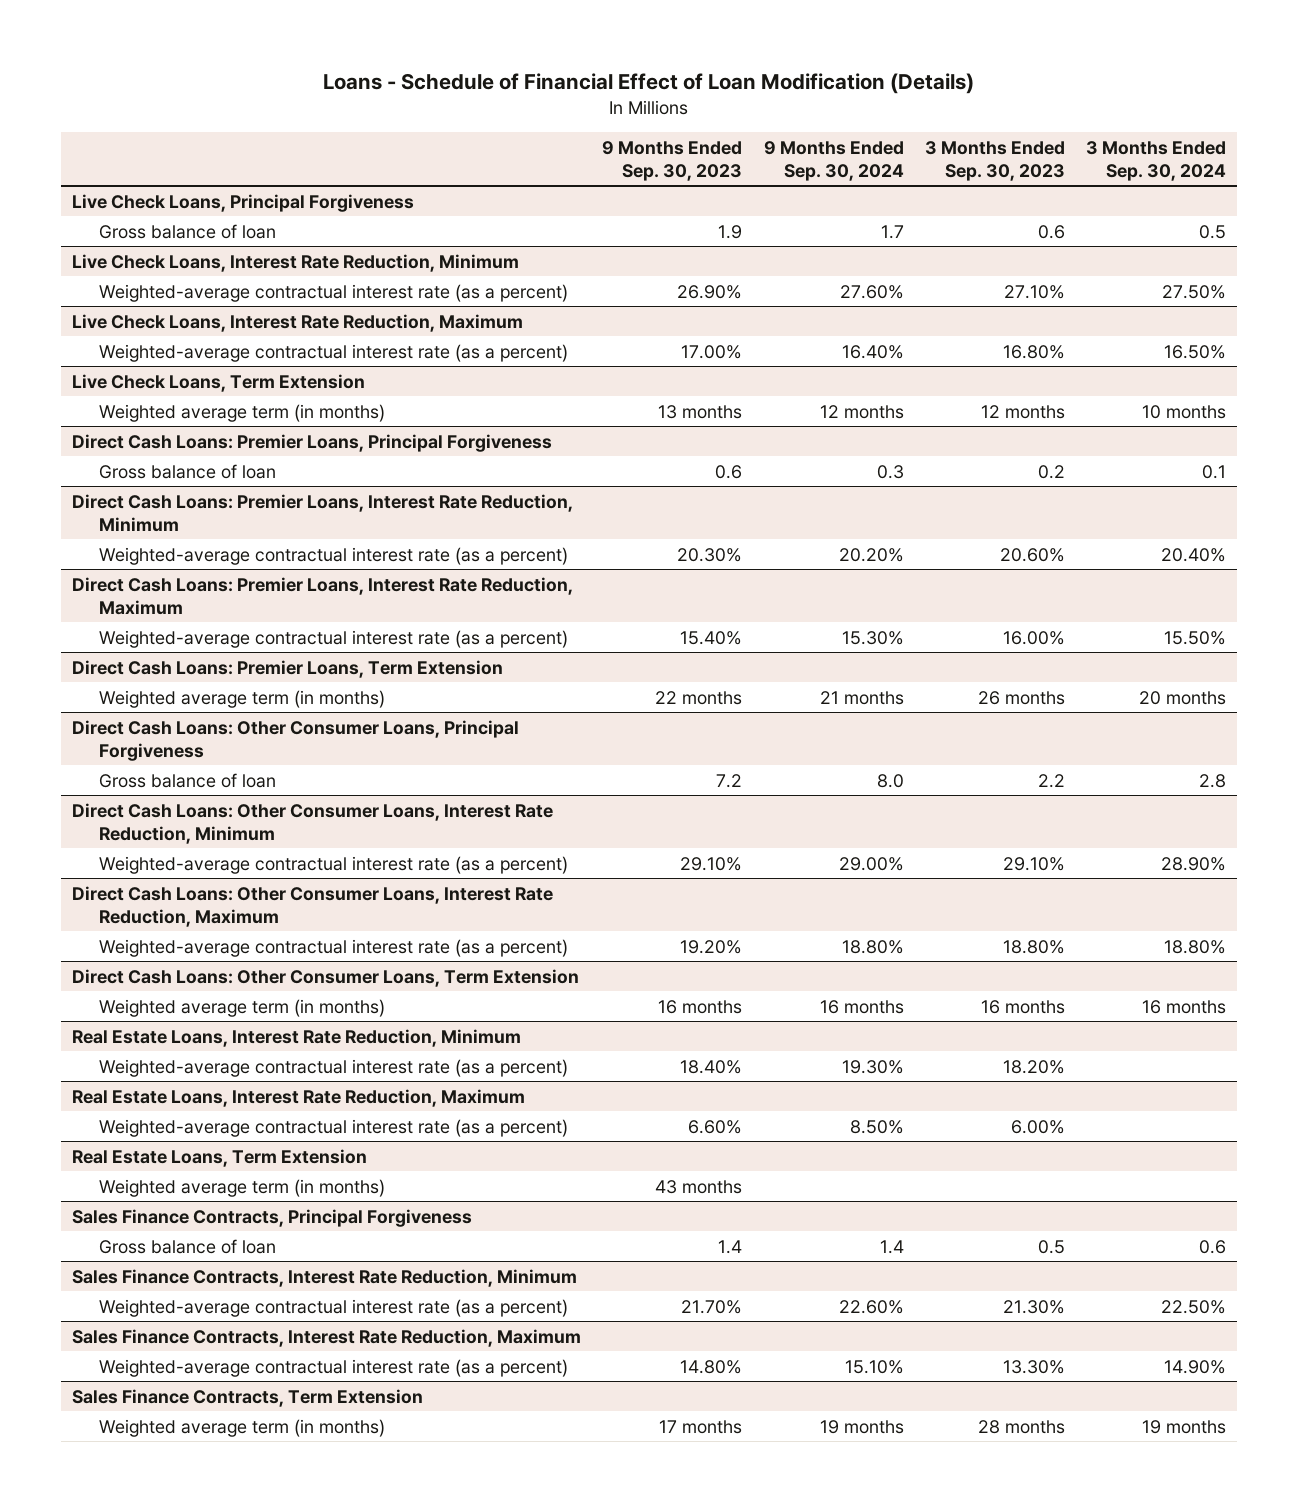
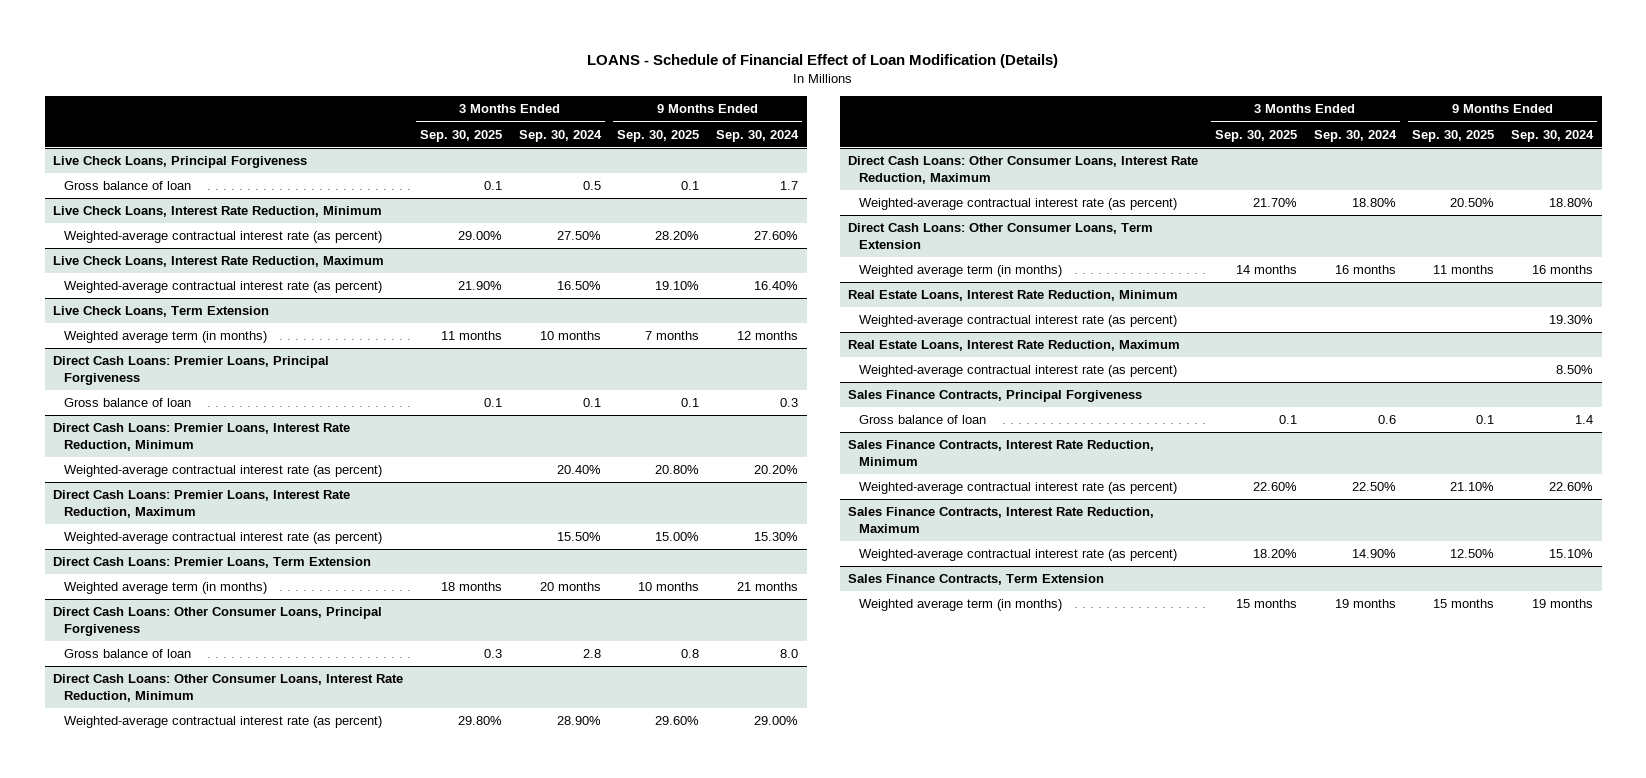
[323,73,975,95] Loans - Schedule of Financial Effect of Loan Modification (Details) -> [587,54,1059,69] LOANS - Schedule of Financial Effect of Loan Modification (Details)
[602,140,743,181] 9 Months Ended Sep. 30, 2023 -> none
[924,140,1065,181] 3 Months Ended Sep. 30, 2023 -> none
none -> [419,129,502,142] Sep. 30, 2025
none -> [617,129,700,142] Sep. 30, 2025
[98,283,568,302] Weighted-average contractual interest rate (as a percent) -> [63,231,382,244] Weighted-average contractual interest rate (as percent)
[98,343,568,362] Weighted-average contractual interest rate (as a percent) -> [63,281,382,294] Weighted-average contractual interest rate (as percent)
[98,546,568,565] Weighted-average contractual interest rate (as a percent) -> [63,465,382,478] Weighted-average contractual interest rate (as percent)
[98,629,568,648] Weighted-average contractual interest rate (as a percent) -> [63,532,382,545] Weighted-average contractual interest rate (as percent)
[98,855,568,874] Weighted-average contractual interest rate (as a percent) -> [63,716,382,729] Weighted-average contractual interest rate (as percent)
[98,938,568,957] Weighted-average contractual interest rate (as a percent) -> [858,198,1177,211] Weighted-average contractual interest rate (as percent)
[98,1058,568,1077] Weighted-average contractual interest rate (as a percent) -> [858,315,1177,328] Weighted-average contractual interest rate (as percent)
[71,1148,367,1167] Real Estate Loans, Term Extension -> none
[98,1178,385,1197] Weighted average term (in months) -> none
[98,1118,568,1137] Weighted-average contractual interest rate (as a percent) -> [858,365,1177,378] Weighted-average contractual interest rate (as percent)
[98,1298,568,1317] Weighted-average contractual interest rate (as a percent) -> [858,482,1177,495] Weighted-average contractual interest rate (as percent)
[98,1358,568,1377] Weighted-average contractual interest rate (as a percent) -> [858,549,1177,562] Weighted-average contractual interest rate (as percent)

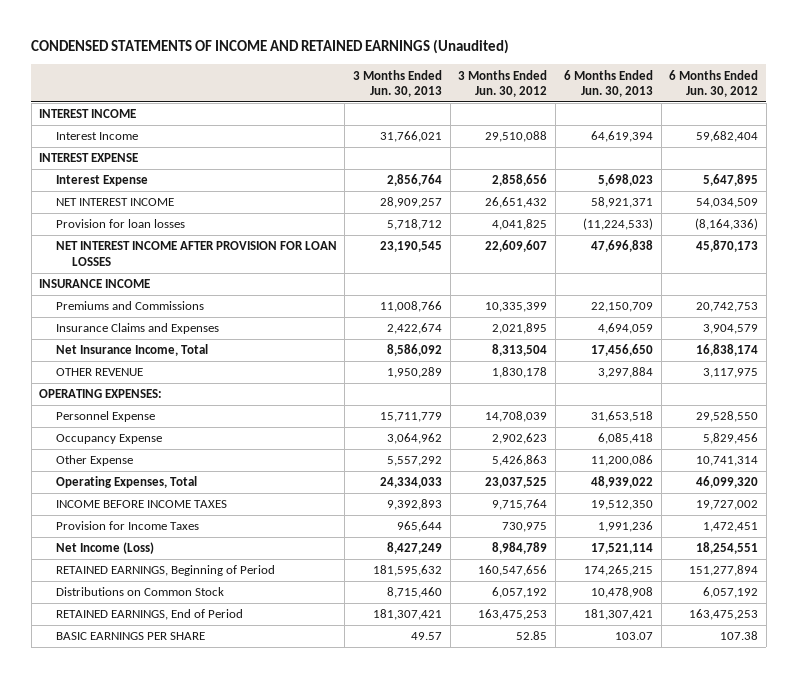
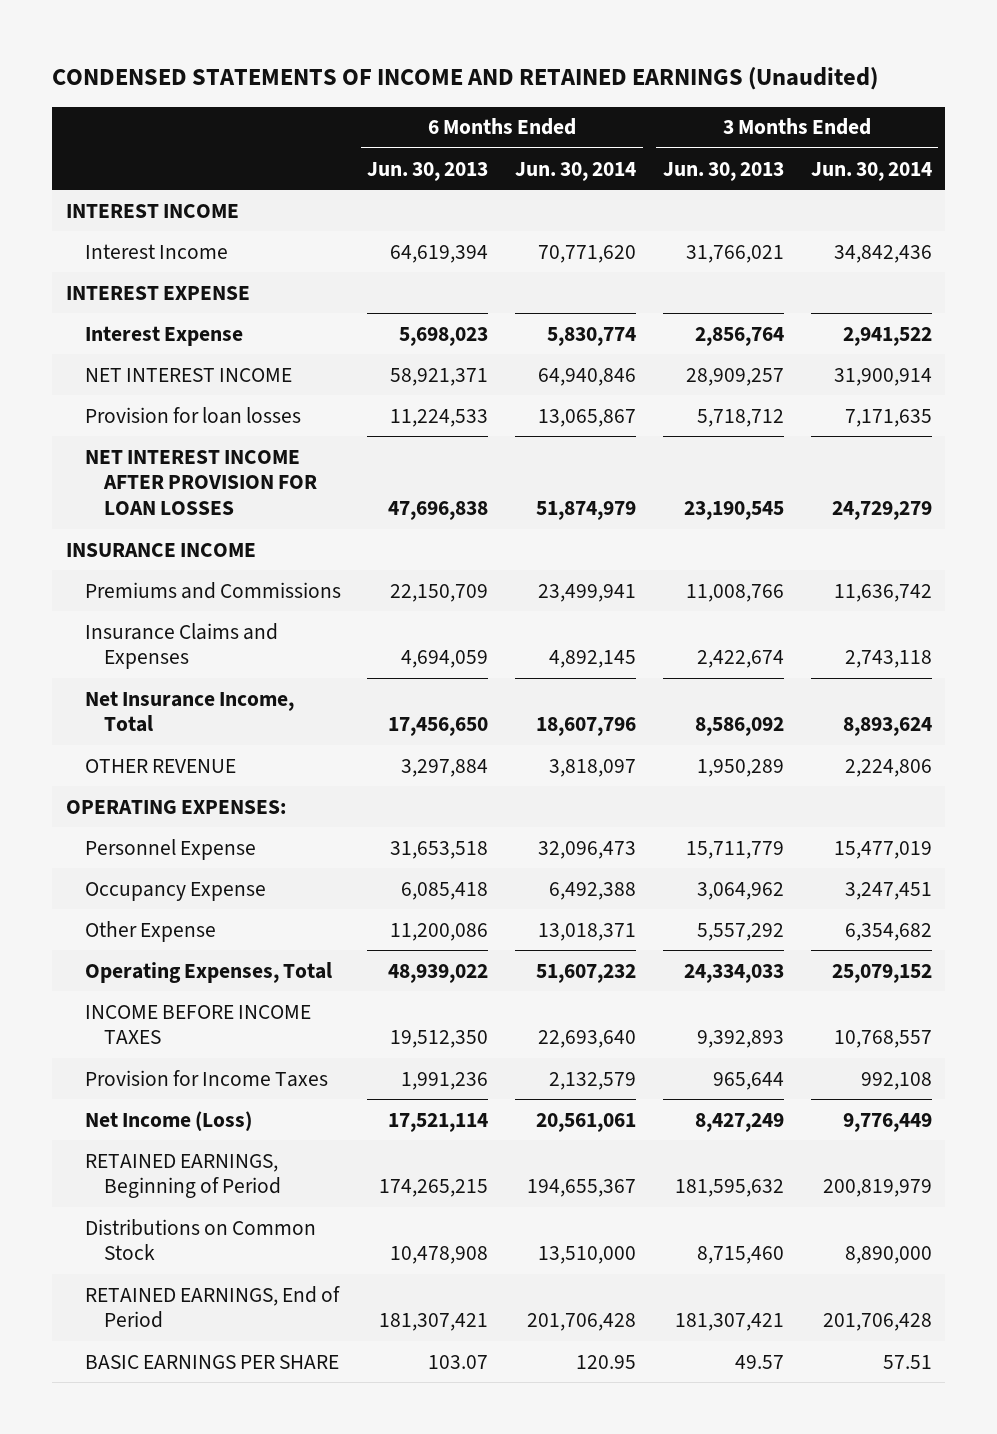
[458,69,548,97] 3 Months Ended Jun. 30, 2012 -> none
[669,69,759,97] 6 Months Ended Jun. 30, 2012 -> none
none -> [515,161,637,181] Jun. 30, 2014
none -> [810,161,932,181] Jun. 30, 2014
[582,218,653,231] (11,224,533) -> [390,408,489,427] 11,224,533

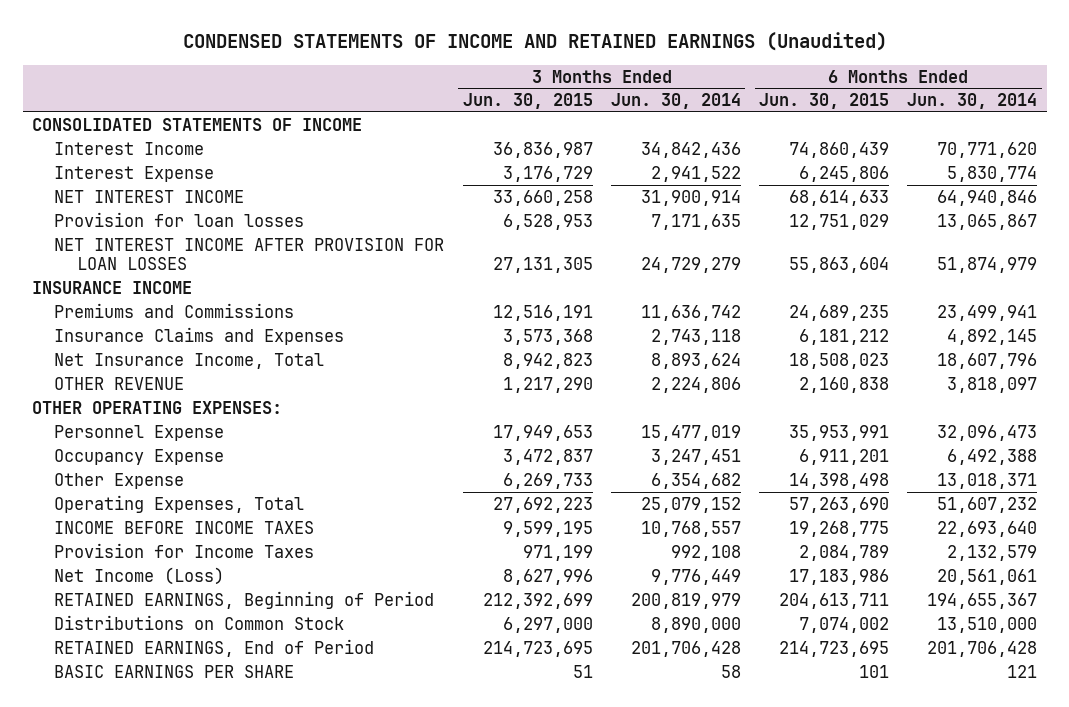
[367,161,489,181] Jun. 30, 2013 -> none
[662,161,784,181] Jun. 30, 2013 -> none
none -> [462,93,593,110] Jun. 30, 2015
none -> [759,93,890,110] Jun. 30, 2015
[65,203,239,218] INTEREST INCOME -> none
none -> [31,117,362,131] CONSOLIDATED STATEMENTS OF INCOME
[65,285,250,300] INTEREST EXPENSE -> none
[65,799,286,814] OPERATING EXPENSES: -> [31,400,282,414] OTHER OPERATING EXPENSES:
[576,1354,637,1369] 120.95 -> [1007,664,1038,678] 121
[882,1354,932,1369] 57.51 -> [720,664,741,678] 58

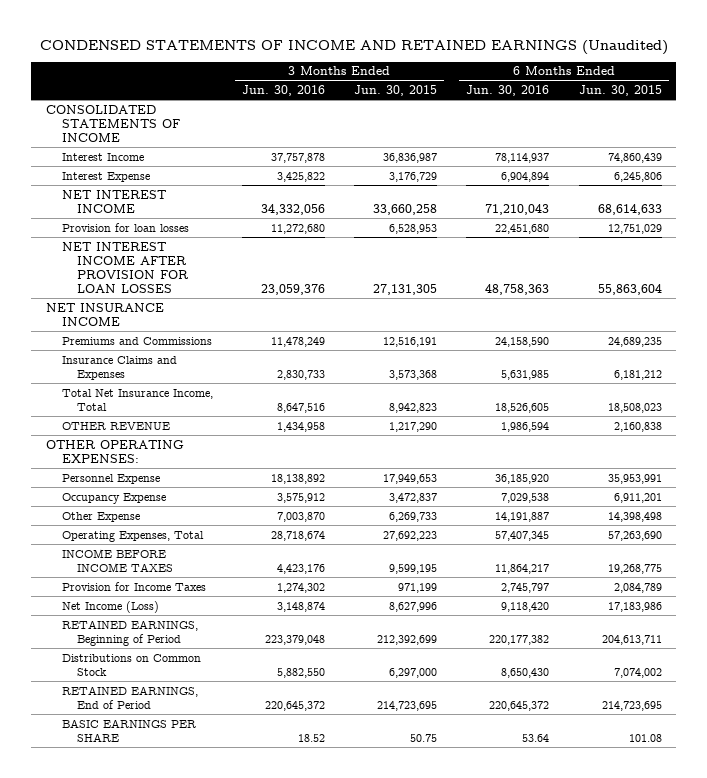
[610,93,741,110] Jun. 30, 2014 -> none
[907,93,1038,110] Jun. 30, 2014 -> none
none -> [241,85,325,97] Jun. 30, 2016
none -> [466,85,550,97] Jun. 30, 2016
[31,280,192,294] INSURANCE INCOME -> [45,302,164,326] NET INSURANCE INCOME
[54,352,325,369] Net Insurance Income, Total -> [61,388,213,411] Total Net Insurance Income, Total
[572,664,593,678] 51 -> [410,733,438,742] 50.75
[859,664,890,678] 101 -> [628,733,662,742] 101.08

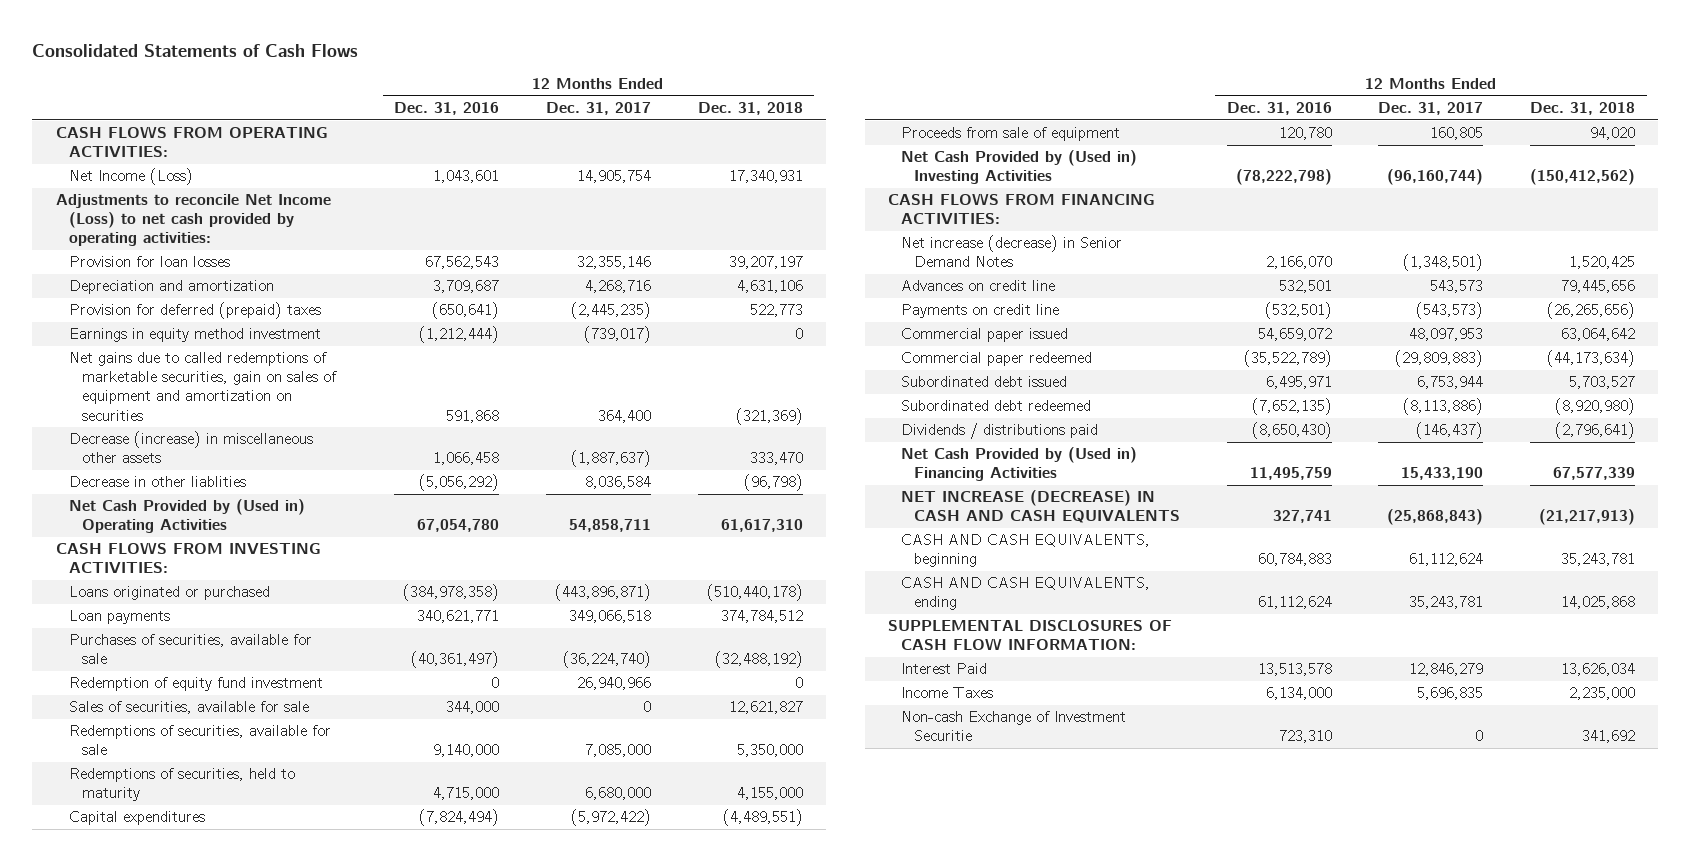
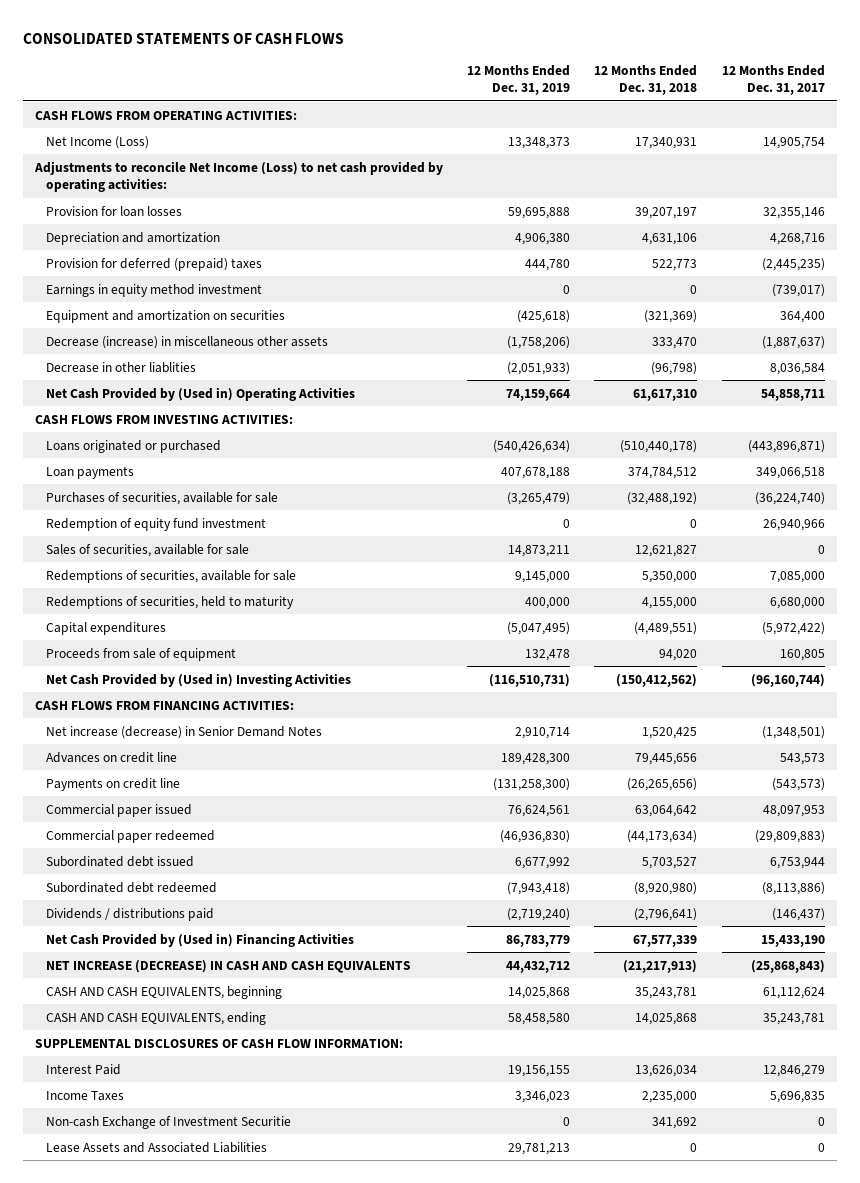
[32,43,359,57] Consolidated Statements of Cash Flows -> [22,32,344,44] CONSOLIDATED STATEMENTS OF CASH FLOWS
[394,102,500,116] Dec. 31, 2016 -> none
none -> [467,64,571,95] 12 Months Ended Dec. 31, 2019
[68,352,337,421] Net gains due to called redemptions of marketable securities, gain on sales of equipment and amortization on securities -> [45,309,285,323] Equipment and amortization on securities
none -> [45,1141,267,1153] Lease Assets and Associated Liabilities

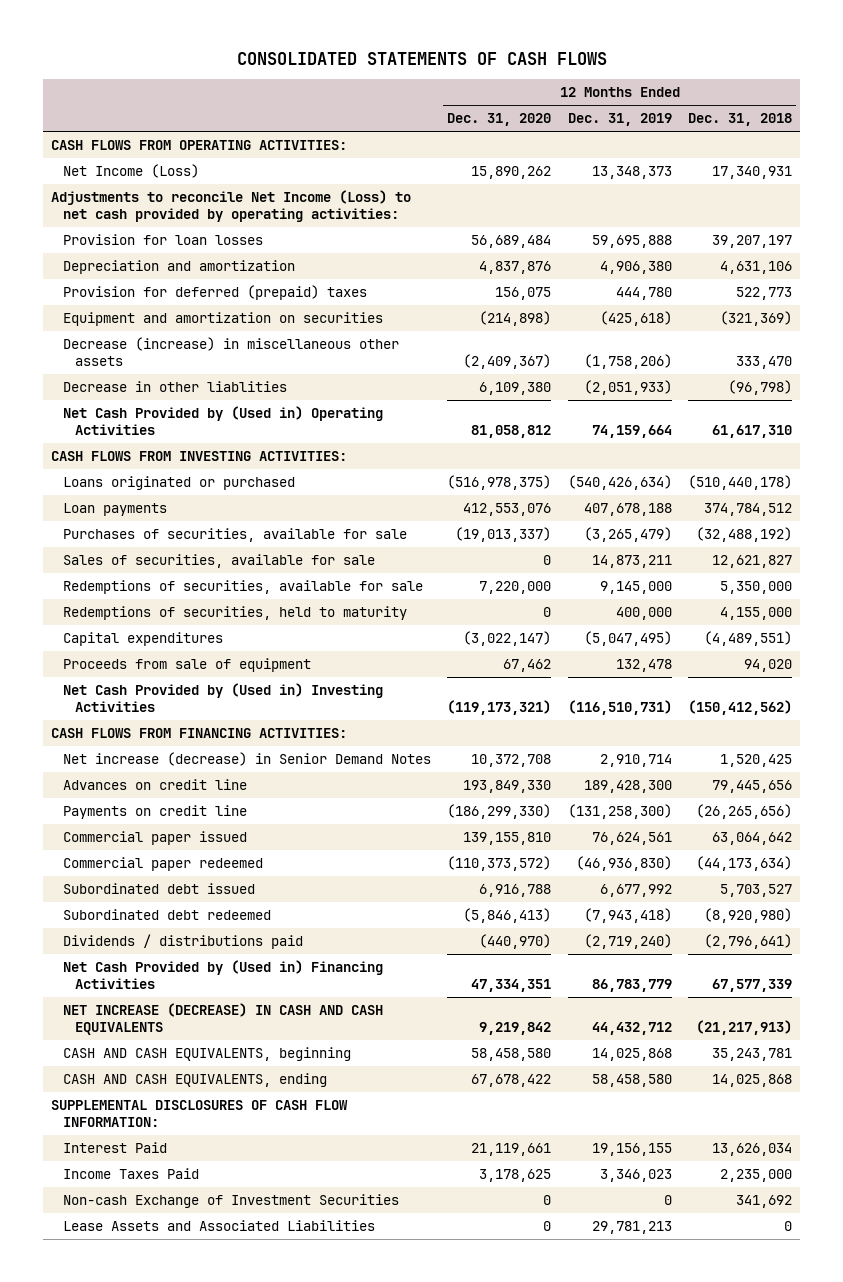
[721,64,825,95] 12 Months Ended Dec. 31, 2017 -> none
none -> [447,113,552,127] Dec. 31, 2020
[45,283,262,297] Earnings in equity method investment -> none
[45,517,266,531] Redemption of equity fund investment -> none
[45,1090,124,1101] Income Taxes -> [63,1168,200,1180] Income Taxes Paid
[45,1115,291,1129] Non-cash Exchange of Investment Securitie -> [63,1194,400,1209] Non-cash Exchange of Investment Securities

